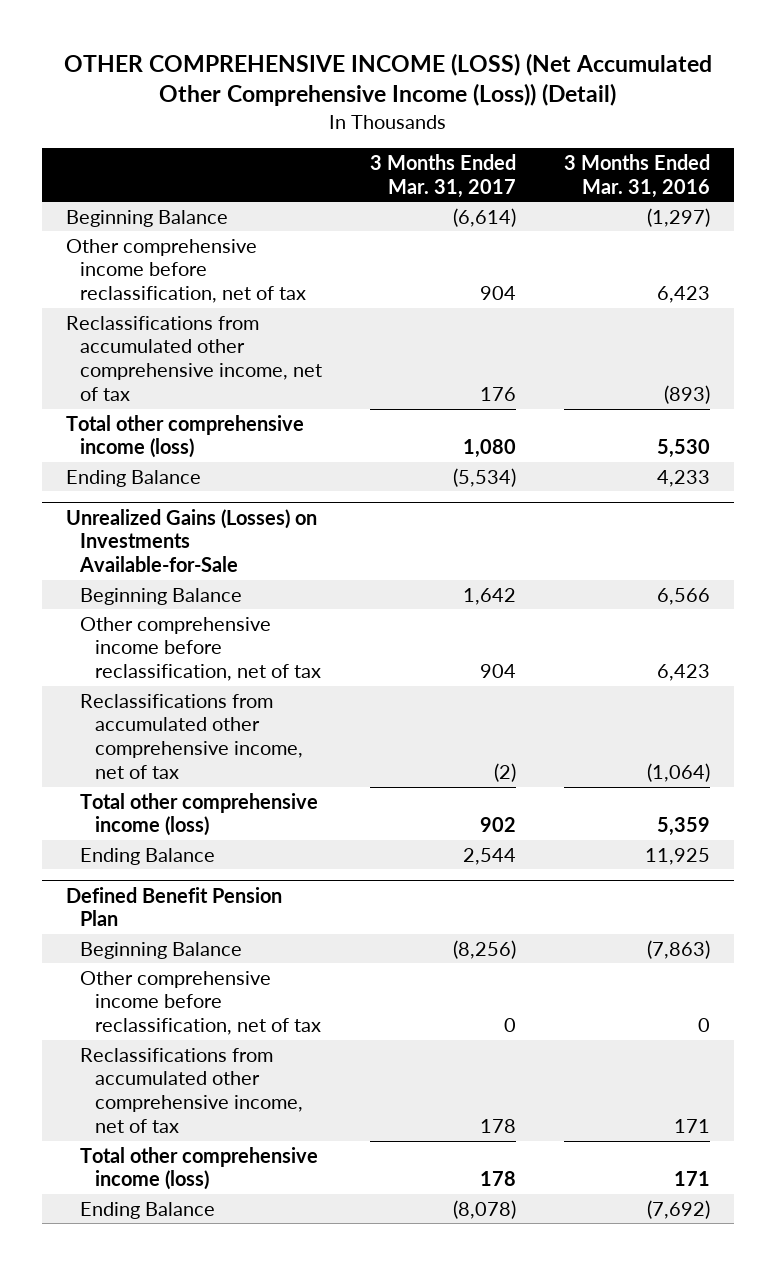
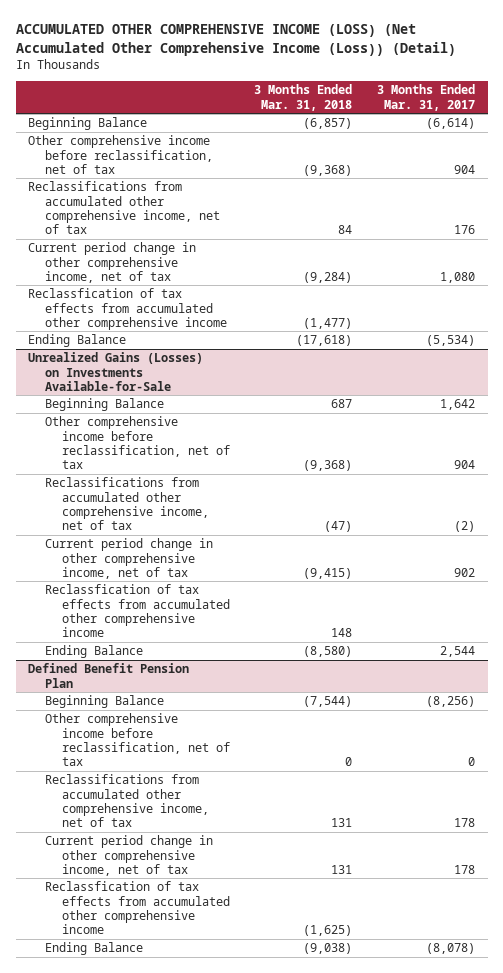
[64,53,713,107] OTHER COMPREHENSIVE INCOME (LOSS) (Net Accumulated Other Comprehensive Income (Loss)) (Detail) -> [15,24,456,56] ACCUMULATED OTHER COMPREHENSIVE INCOME (LOSS) (Net Accumulated Other Comprehensive Income (Loss)) (Detail)
[564,153,711,198] 3 Months Ended Mar. 31, 2016 -> none
none -> [254,84,353,111] 3 Months Ended Mar. 31, 2018
[66,414,305,459] Total other comprehensive income (loss) -> [28,242,197,283] Current period change in other comprehensive income, net of tax
none -> [28,288,227,330] Reclassfication of tax effects from accumulated other comprehensive income
[80,792,319,837] Total other comprehensive income (loss) -> [44,538,213,579] Current period change in other comprehensive income, net of tax
none -> [44,584,230,637] Reclassfication of tax effects from accumulated other comprehensive income
[80,1146,319,1191] Total other comprehensive income (loss) -> [44,835,213,876] Current period change in other comprehensive income, net of tax
none -> [44,881,230,934] Reclassfication of tax effects from accumulated other comprehensive income

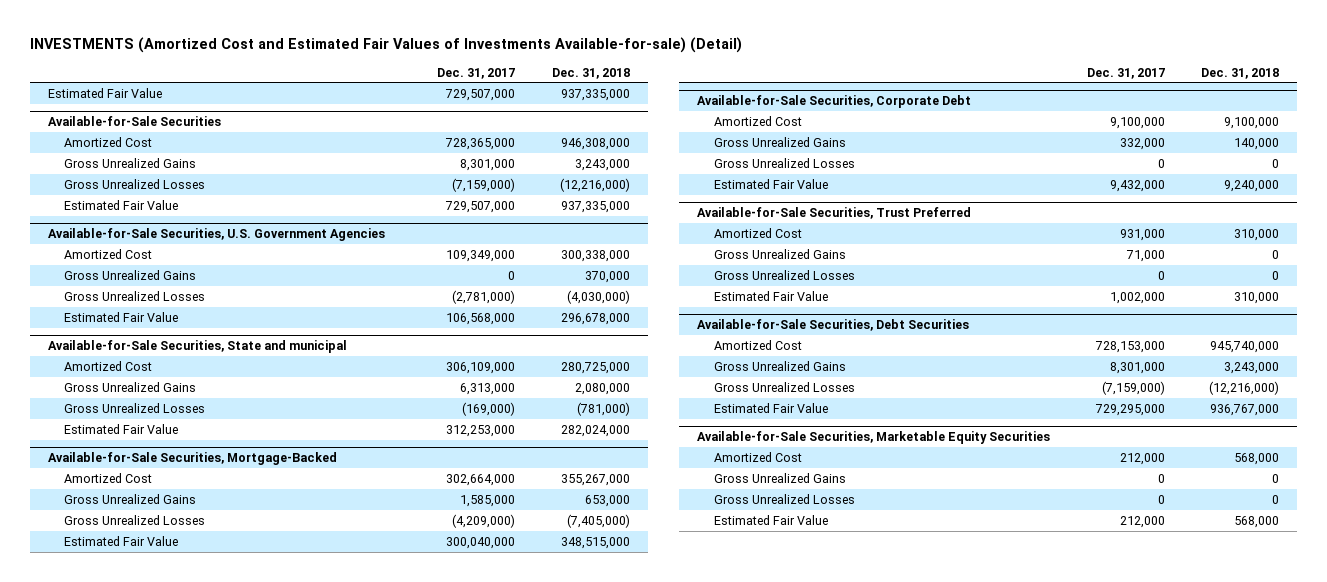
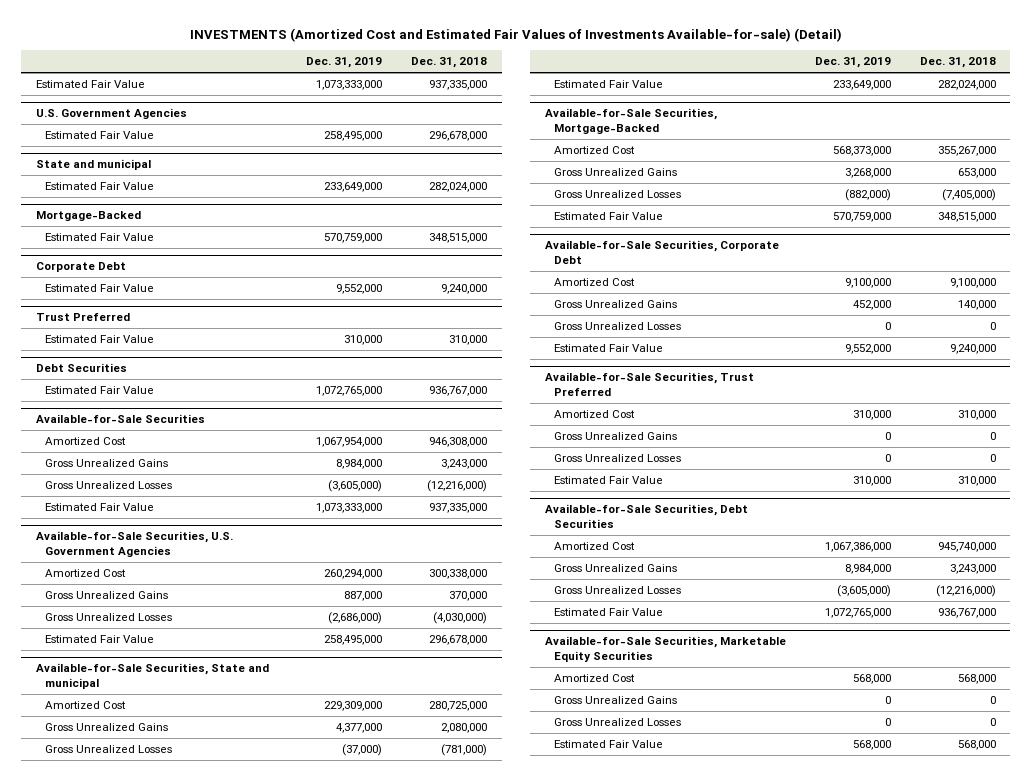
[437,67,516,79] Dec. 31, 2017 -> none
none -> [305,57,382,69] Dec. 31, 2019
none -> [35,108,187,120] U.S. Government Agencies
none -> [45,131,155,140] Estimated Fair Value
none -> [35,159,151,171] State and municipal
none -> [45,182,155,191] Estimated Fair Value
none -> [35,211,141,222] Mortgage-Backed
none -> [45,233,155,242] Estimated Fair Value
none -> [35,262,126,273] Corporate Debt
none -> [45,284,155,293] Estimated Fair Value
none -> [35,313,130,322] Trust Preferred
none -> [45,335,155,344] Estimated Fair Value
none -> [35,363,127,373] Debt Securities
none -> [45,386,155,395] Estimated Fair Value

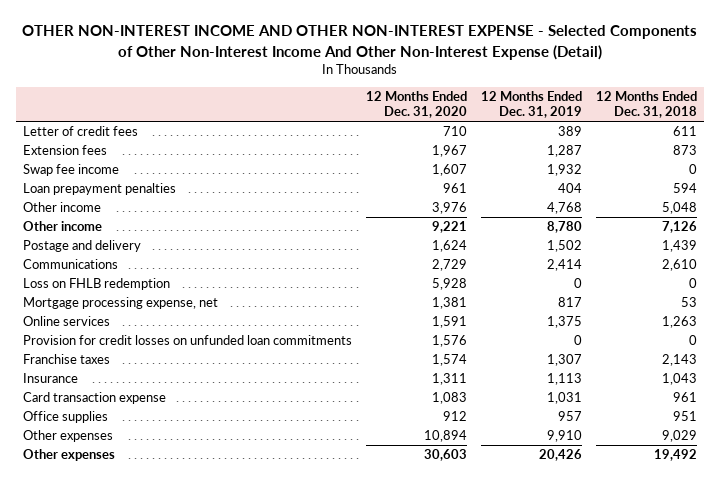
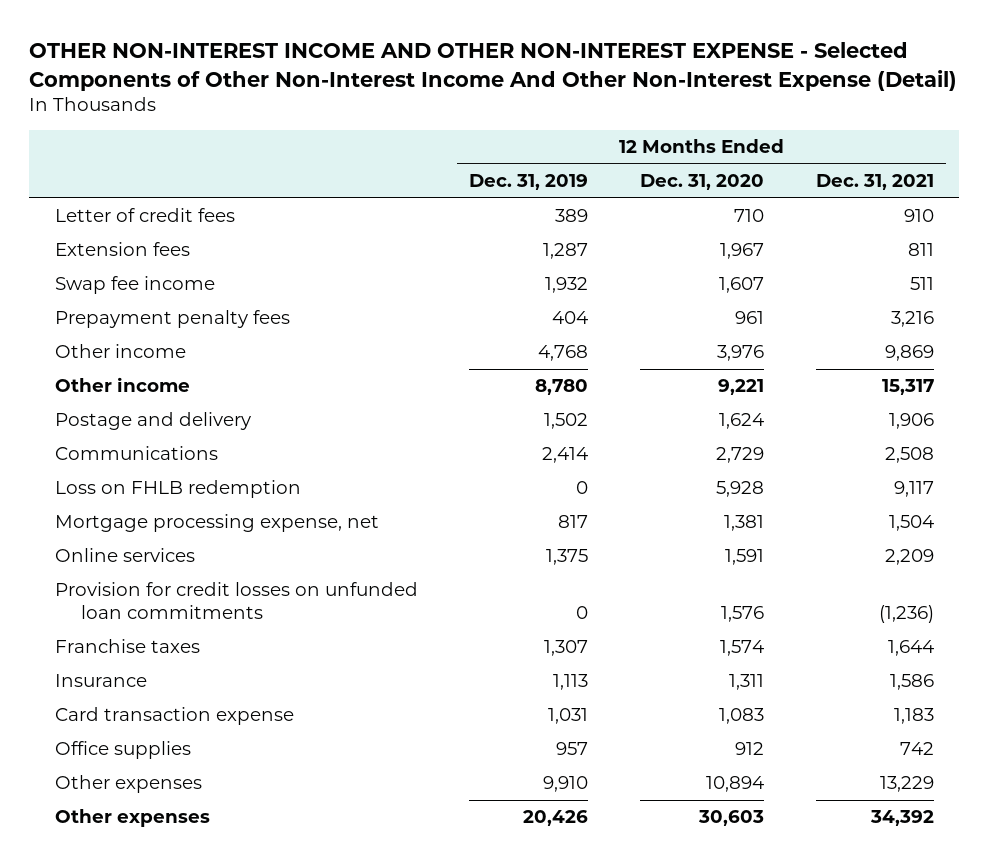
[596,91,698,119] 12 Months Ended Dec. 31, 2018 -> none
none -> [815,174,934,191] Dec. 31, 2021
[23,182,177,195] Loan prepayment penalties -> [54,310,290,329] Prepayment penalty fees

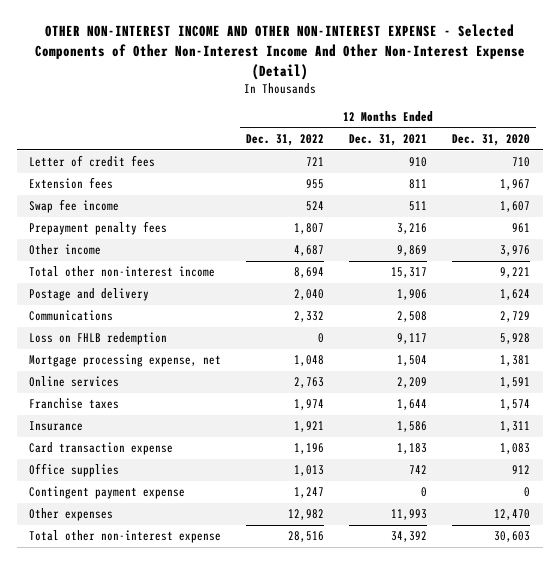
[469,174,589,191] Dec. 31, 2019 -> none
none -> [246,134,325,147] Dec. 31, 2022
[54,377,190,393] Other income -> [29,266,216,278] Total other non-interest income
[54,582,418,620] Provision for credit losses on unfunded loan commitments -> none
none -> [29,486,186,500] Contingent payment expense
[706,776,765,793] 10,894 -> [494,509,531,521] 12,470
[879,776,934,793] 13,229 -> [391,509,428,521] 11,993
[54,809,210,828] Other expenses -> [29,530,222,544] Total other non-interest expense

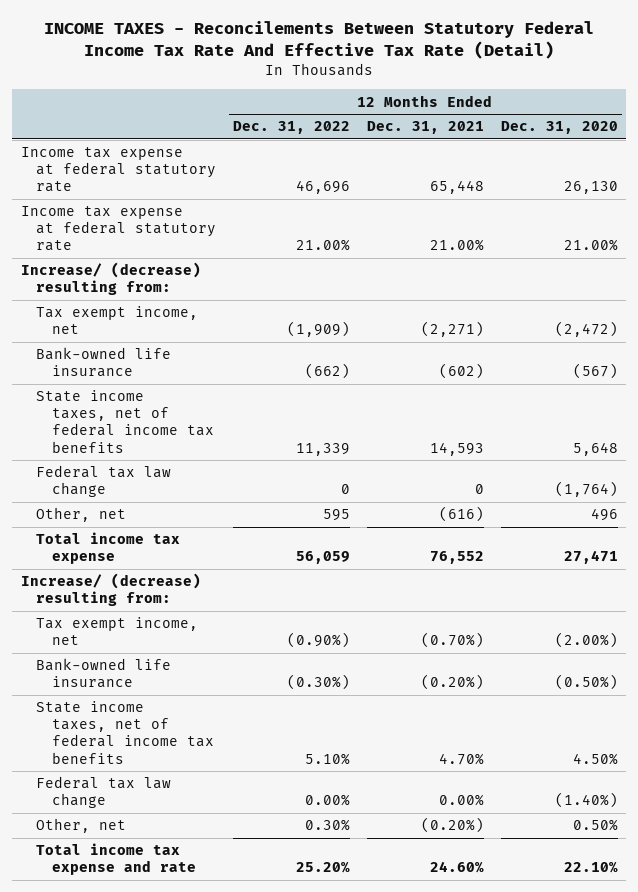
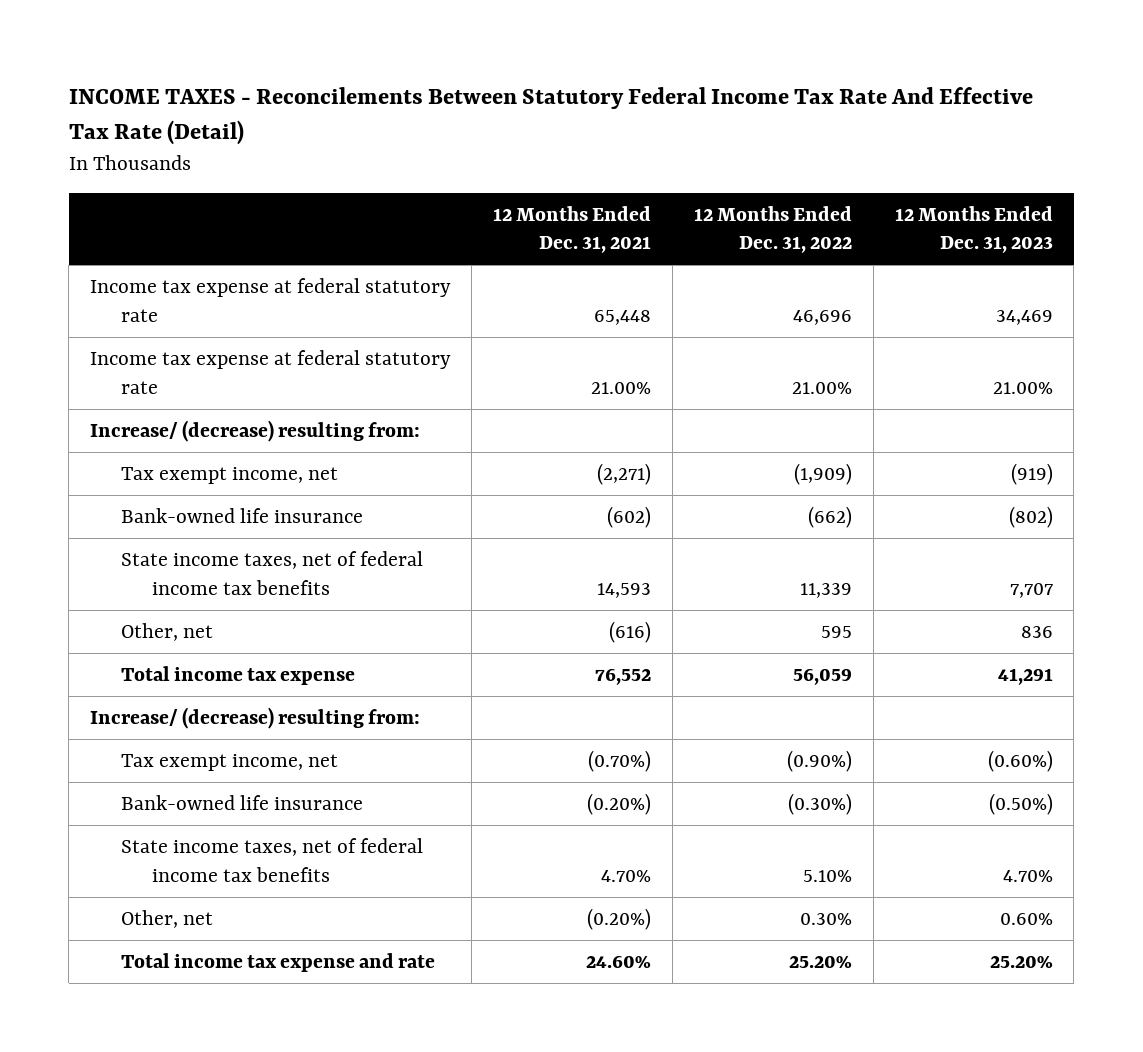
[500,121,618,135] Dec. 31, 2020 -> none
none -> [894,205,1053,254] 12 Months Ended Dec. 31, 2023
[36,465,172,498] Federal tax law change -> none
[36,776,172,809] Federal tax law change -> none

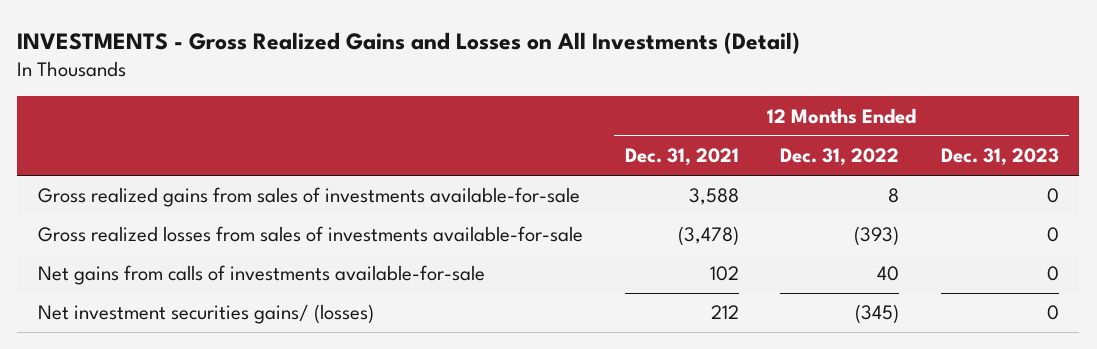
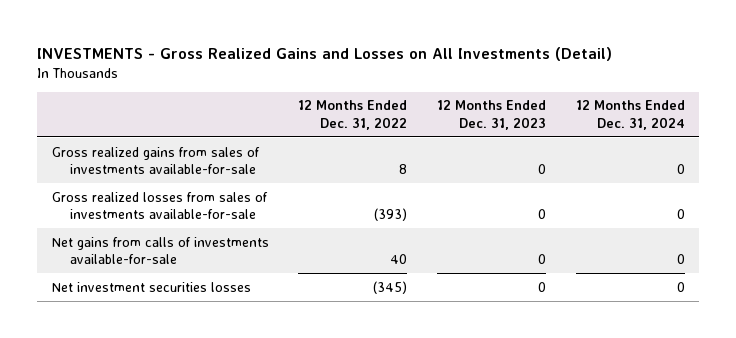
[624,148,739,167] Dec. 31, 2021 -> none
none -> [575,100,685,130] 12 Months Ended Dec. 31, 2024
[38,304,375,325] Net investment securities gains/ (losses) -> [51,281,251,292] Net investment securities losses

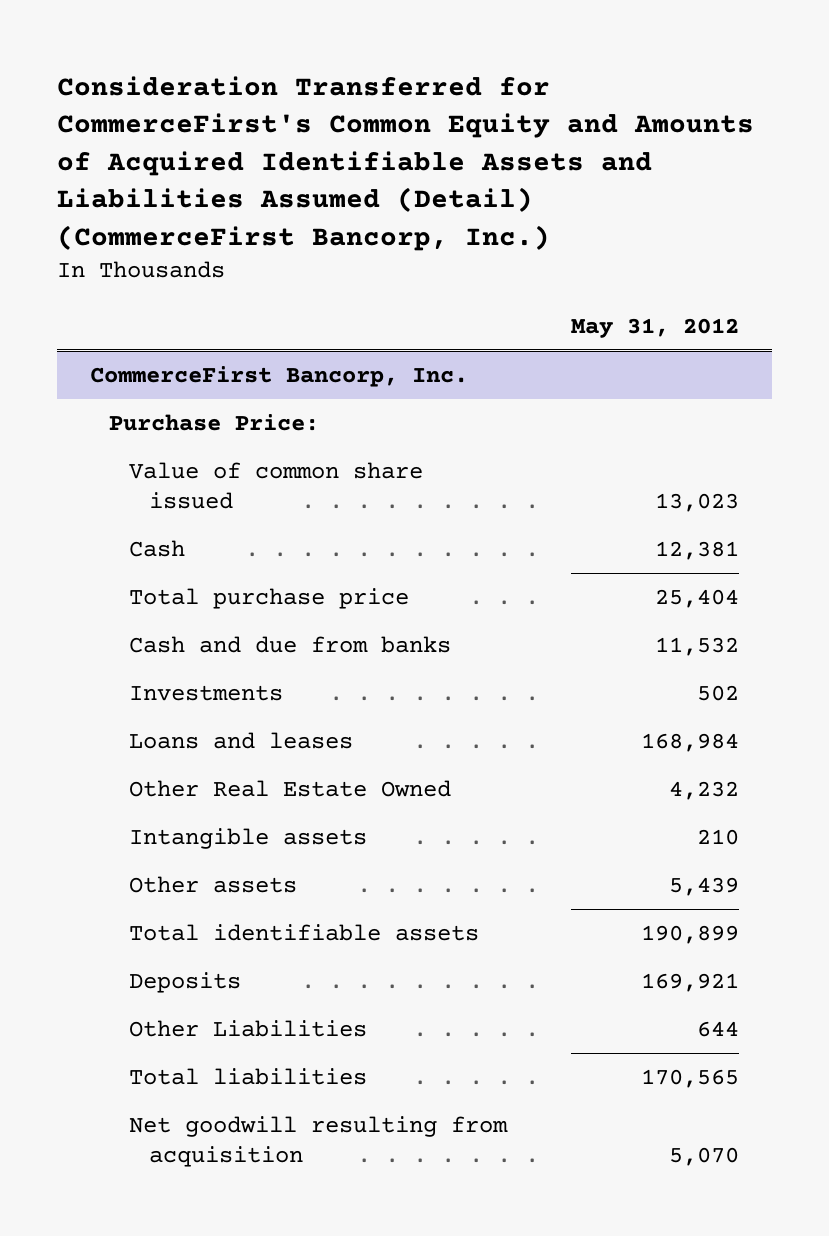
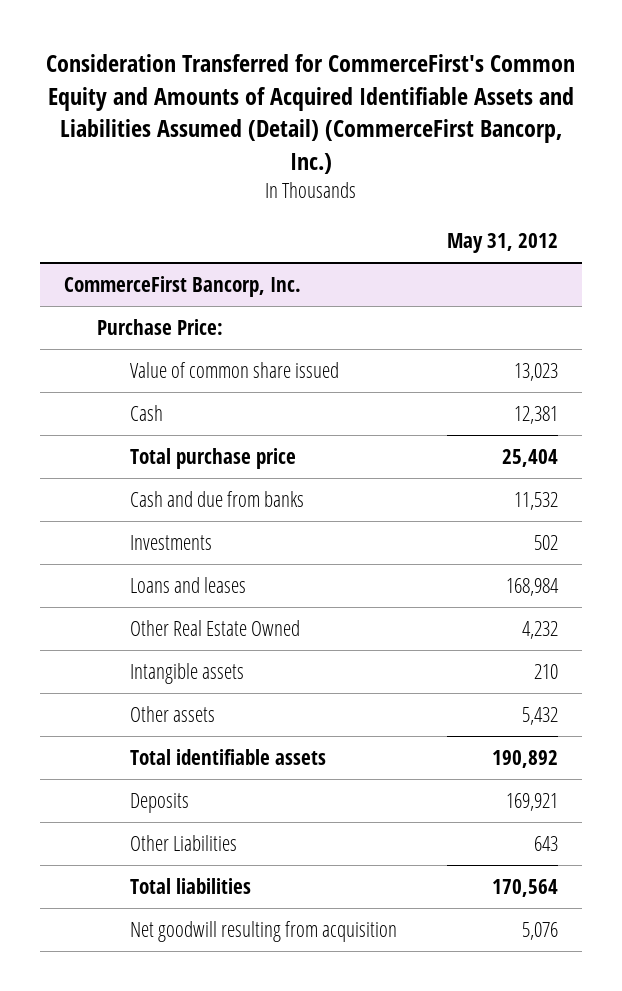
[669,877,740,897] 5,439 -> [521,707,558,726] 5,432
[641,925,740,945] 190,899 -> [491,750,558,769] 190,892
[697,1021,740,1038] 644 -> [533,836,558,852] 643
[641,1069,740,1089] 170,565 -> [491,879,558,898] 170,564
[669,1147,740,1167] 5,070 -> [521,922,558,941] 5,076

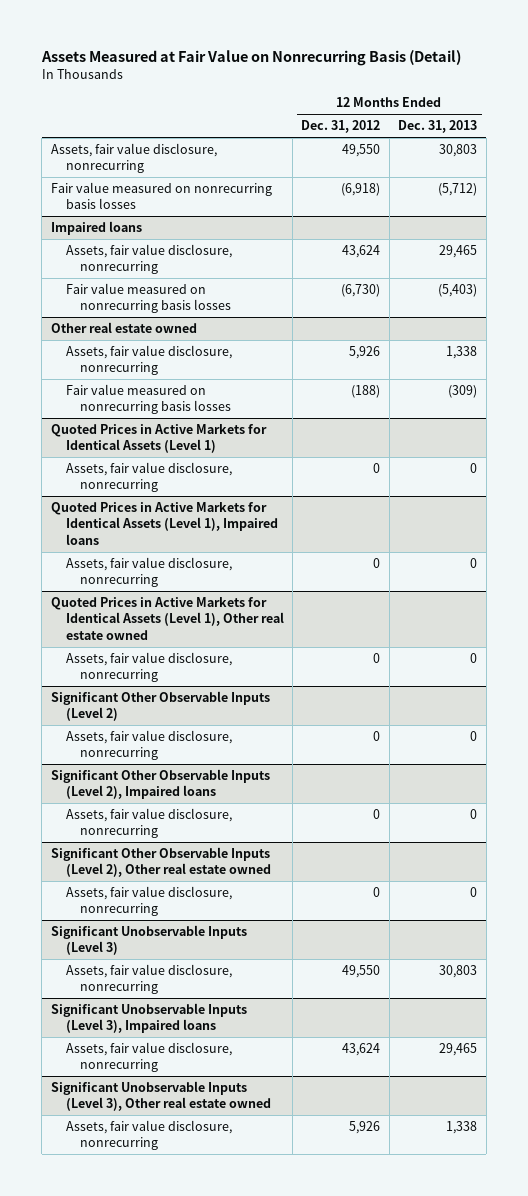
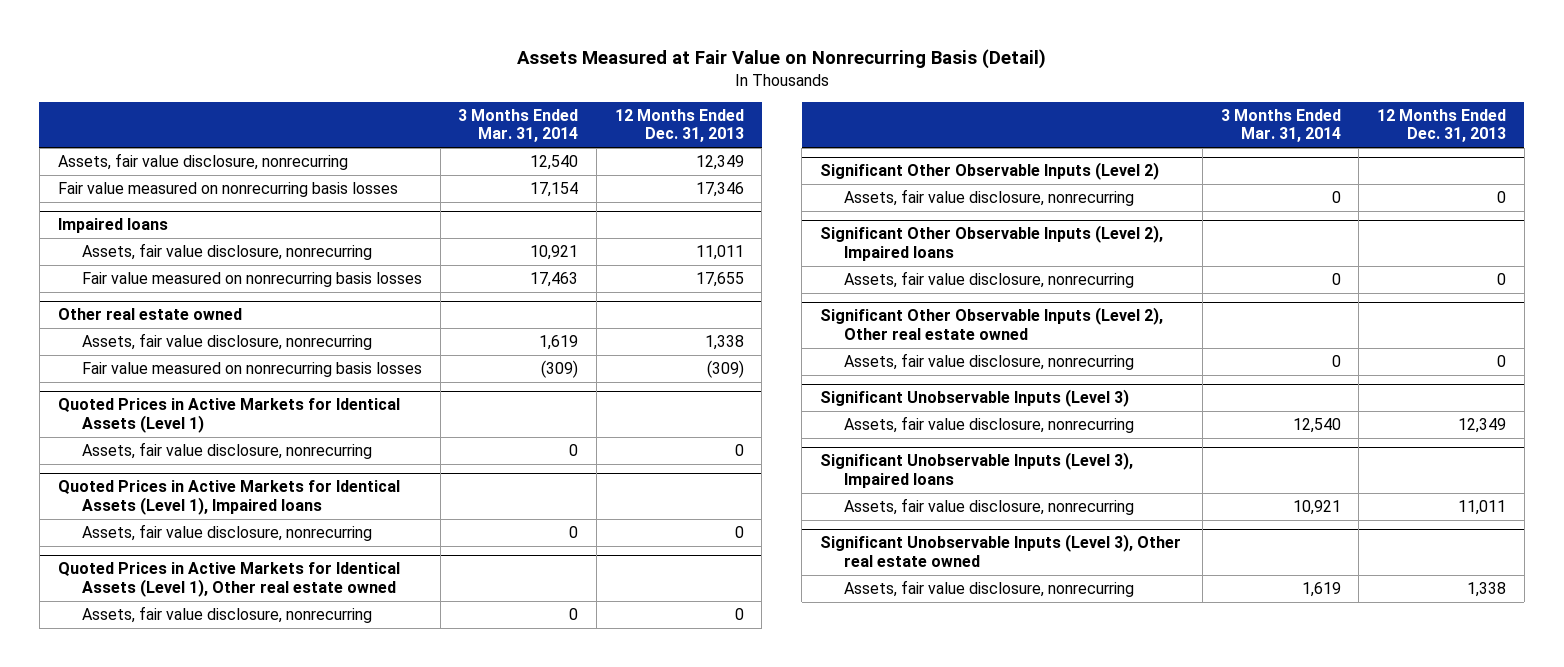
[301,120,381,134] Dec. 31, 2012 -> none
none -> [458,108,579,143] 3 Months Ended Mar. 31, 2014
[439,144,478,158] 30,803 -> [695,155,744,171] 12,349
[438,183,478,197] (5,712) -> [695,182,744,198] 17,346
[439,245,478,259] 29,465 -> [695,245,744,261] 11,011
[438,284,478,298] (5,403) -> [695,272,744,288] 17,655
[439,965,478,979] 30,803 -> [1458,418,1507,434] 12,349
[439,1043,478,1057] 29,465 -> [1458,500,1507,516] 11,011

